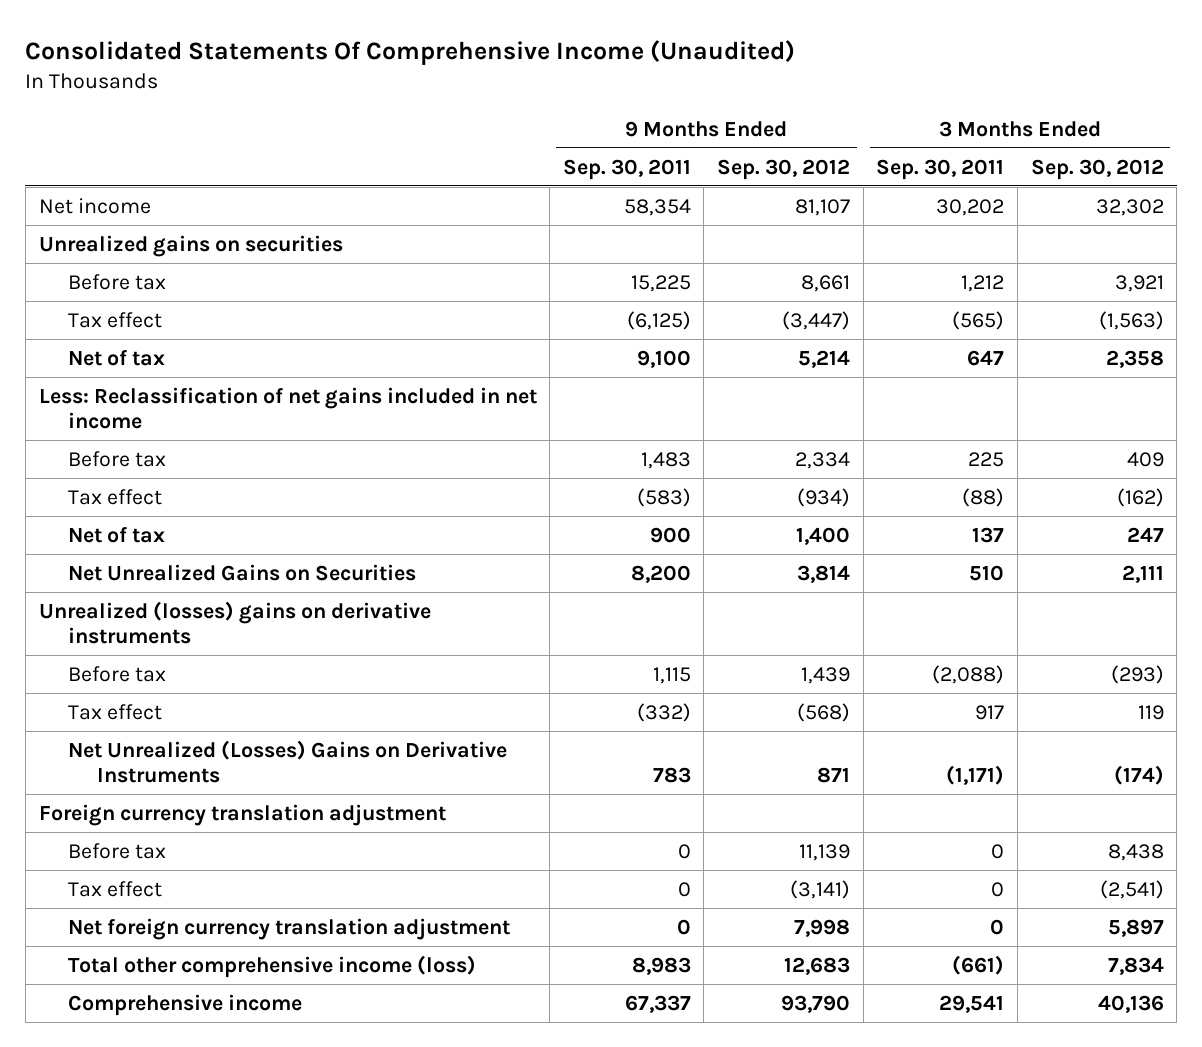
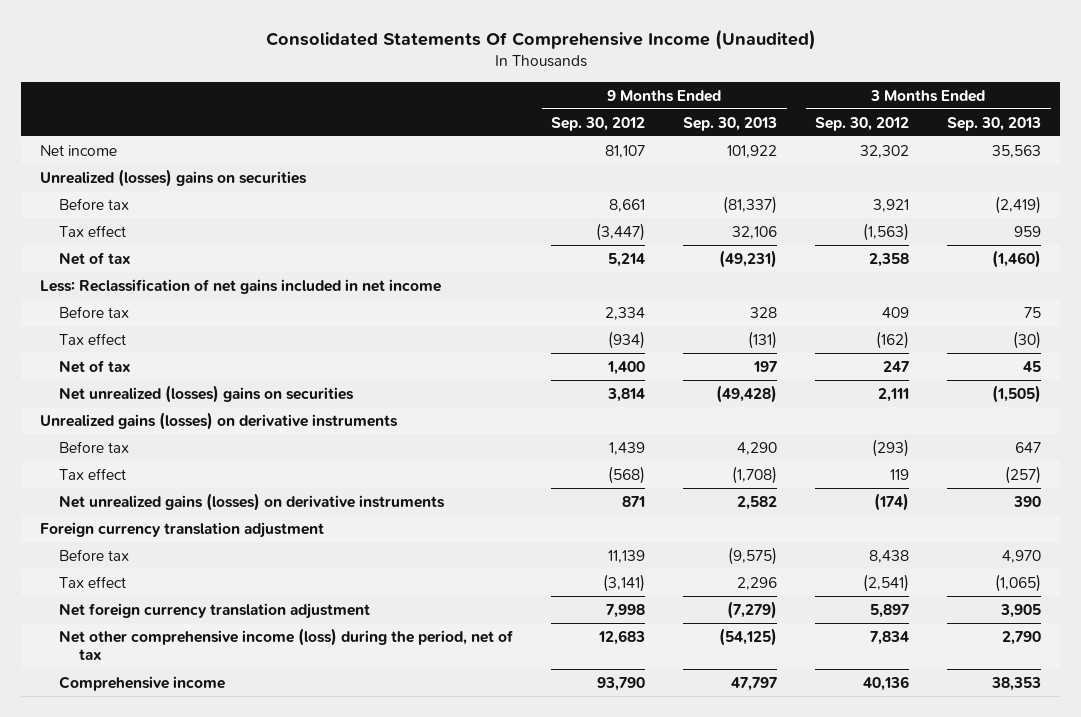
[562,158,691,180] Sep. 30, 2011 -> none
[876,158,1005,180] Sep. 30, 2011 -> none
none -> [683,116,778,131] Sep. 30, 2013
none -> [947,116,1042,131] Sep. 30, 2013
[38,234,343,257] Unrealized gains on securities -> [39,168,307,187] Unrealized (losses) gains on securities
[67,563,416,581] Net Unrealized Gains on Securities -> [59,384,355,403] Net unrealized (losses) gains on securities
[38,600,431,645] Unrealized (losses) gains on derivative instruments -> [39,411,398,430] Unrealized gains (losses) on derivative instruments
[67,739,507,784] Net Unrealized (Losses) Gains on Derivative Instruments -> [59,492,446,511] Net unrealized gains (losses) on derivative instruments
[67,954,476,978] Total other comprehensive income (loss) -> [59,627,514,661] Net other comprehensive income (loss) during the period, net of tax

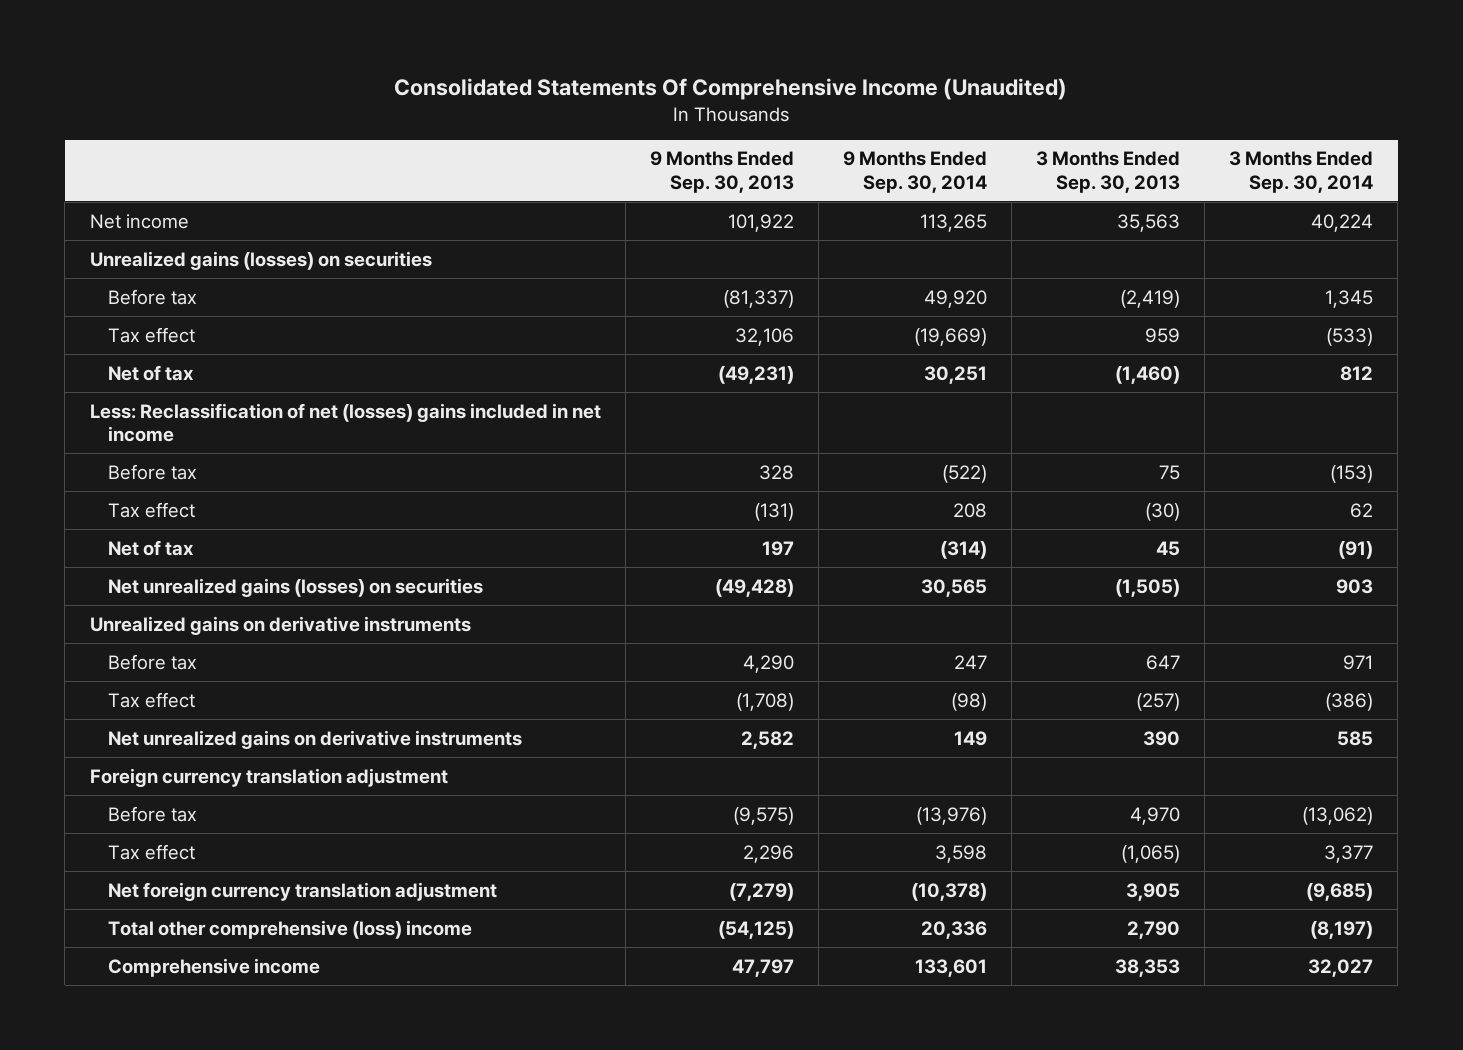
[551,116,646,131] Sep. 30, 2012 -> none
[815,116,910,131] Sep. 30, 2012 -> none
none -> [842,151,987,193] 9 Months Ended Sep. 30, 2014
none -> [1229,151,1374,193] 3 Months Ended Sep. 30, 2014
[39,168,307,187] Unrealized (losses) gains on securities -> [89,250,432,270] Unrealized gains (losses) on securities
[39,278,441,294] Less: Reclassification of net gains included in net income -> [89,402,601,443] Less: Reclassification of net (losses) gains included in net income
[59,384,355,403] Net unrealized (losses) gains on securities -> [108,577,484,597] Net unrealized gains (losses) on securities
[39,411,398,430] Unrealized gains (losses) on derivative instruments -> [89,615,471,635] Unrealized gains on derivative instruments
[59,492,446,511] Net unrealized gains (losses) on derivative instruments -> [108,729,523,749] Net unrealized gains on derivative instruments
[59,627,514,661] Net other comprehensive income (loss) during the period, net of tax -> [108,919,473,939] Total other comprehensive (loss) income

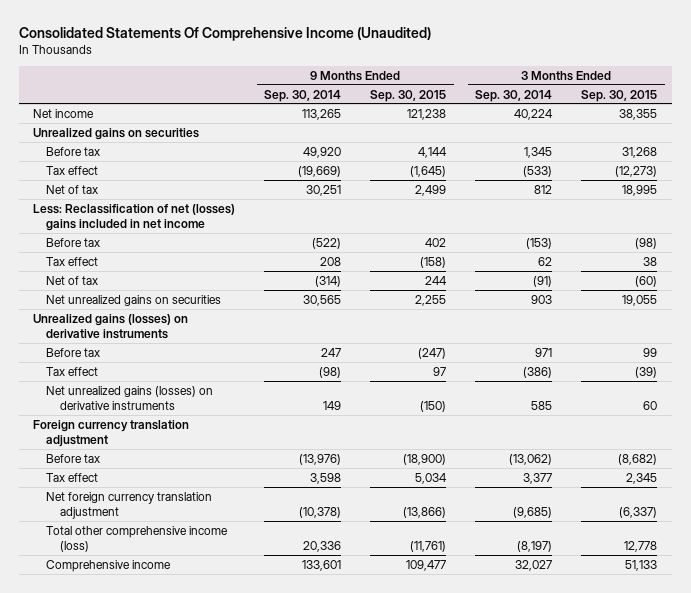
[649,151,794,193] 9 Months Ended Sep. 30, 2013 -> none
[1035,151,1180,193] 3 Months Ended Sep. 30, 2013 -> none
none -> [370,89,447,102] Sep. 30, 2015
none -> [581,89,658,102] Sep. 30, 2015
[89,250,432,270] Unrealized gains (losses) on securities -> [33,127,200,140] Unrealized gains on securities
[108,577,484,597] Net unrealized gains (losses) on securities -> [46,294,222,306] Net unrealized gains on securities
[89,615,471,635] Unrealized gains on derivative instruments -> [33,313,189,340] Unrealized gains (losses) on derivative instruments
[108,729,523,749] Net unrealized gains on derivative instruments -> [46,385,214,411] Net unrealized gains (losses) on derivative instruments
[108,919,473,939] Total other comprehensive (loss) income -> [46,525,229,553] Total other comprehensive income (loss)

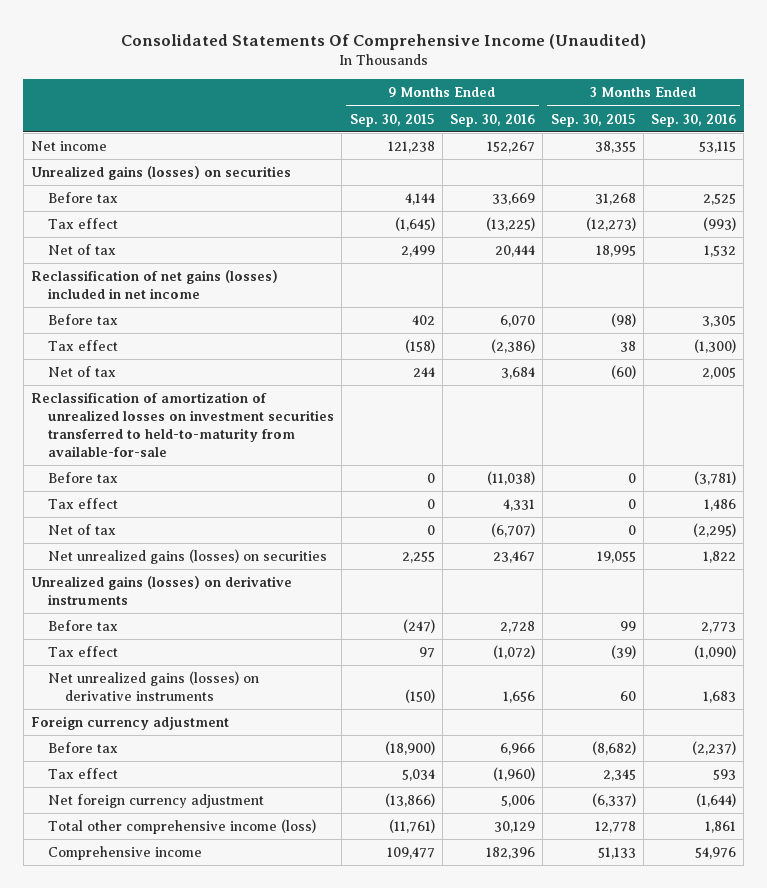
[264,89,342,102] Sep. 30, 2014 -> none
[475,89,553,102] Sep. 30, 2014 -> none
none -> [450,113,536,127] Sep. 30, 2016
none -> [651,113,737,127] Sep. 30, 2016
[33,127,200,140] Unrealized gains on securities -> [31,166,292,181] Unrealized gains (losses) on securities
[33,203,236,232] Less: Reclassification of net (losses) gains included in net income -> [31,270,279,300] Reclassification of net gains (losses) included in net income
none -> [31,392,335,458] Reclassification of amortization of unrealized losses on investment securities transferred to held-to-maturity from available-for-sale
none -> [48,472,119,484] Before tax
none -> [48,498,119,510] Tax effect
none -> [48,524,117,536] Net of tax
[46,294,222,306] Net unrealized gains on securities -> [48,549,328,565] Net unrealized gains (losses) on securities
[33,419,190,448] Foreign currency translation adjustment -> [31,716,230,731] Foreign currency adjustment
[46,491,213,520] Net foreign currency translation adjustment -> [48,794,265,809] Net foreign currency adjustment

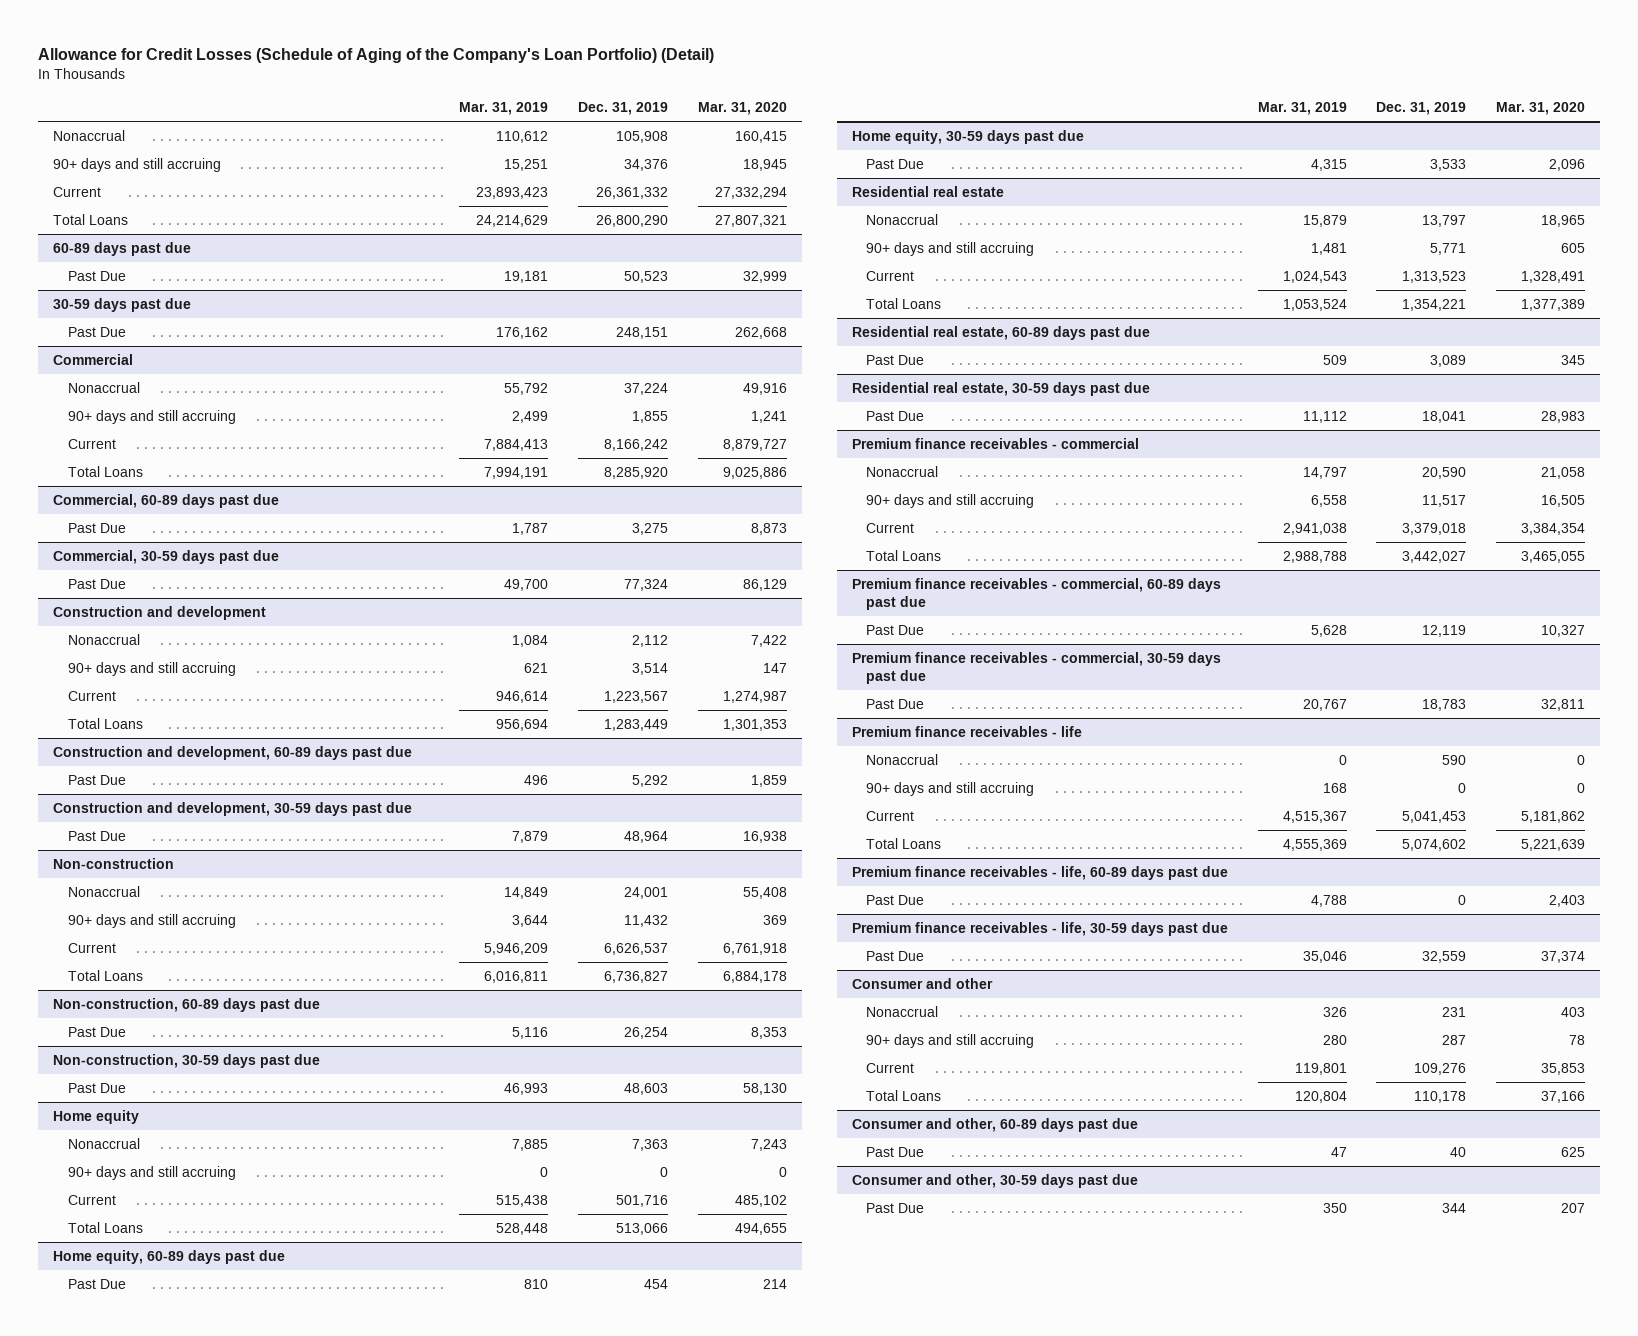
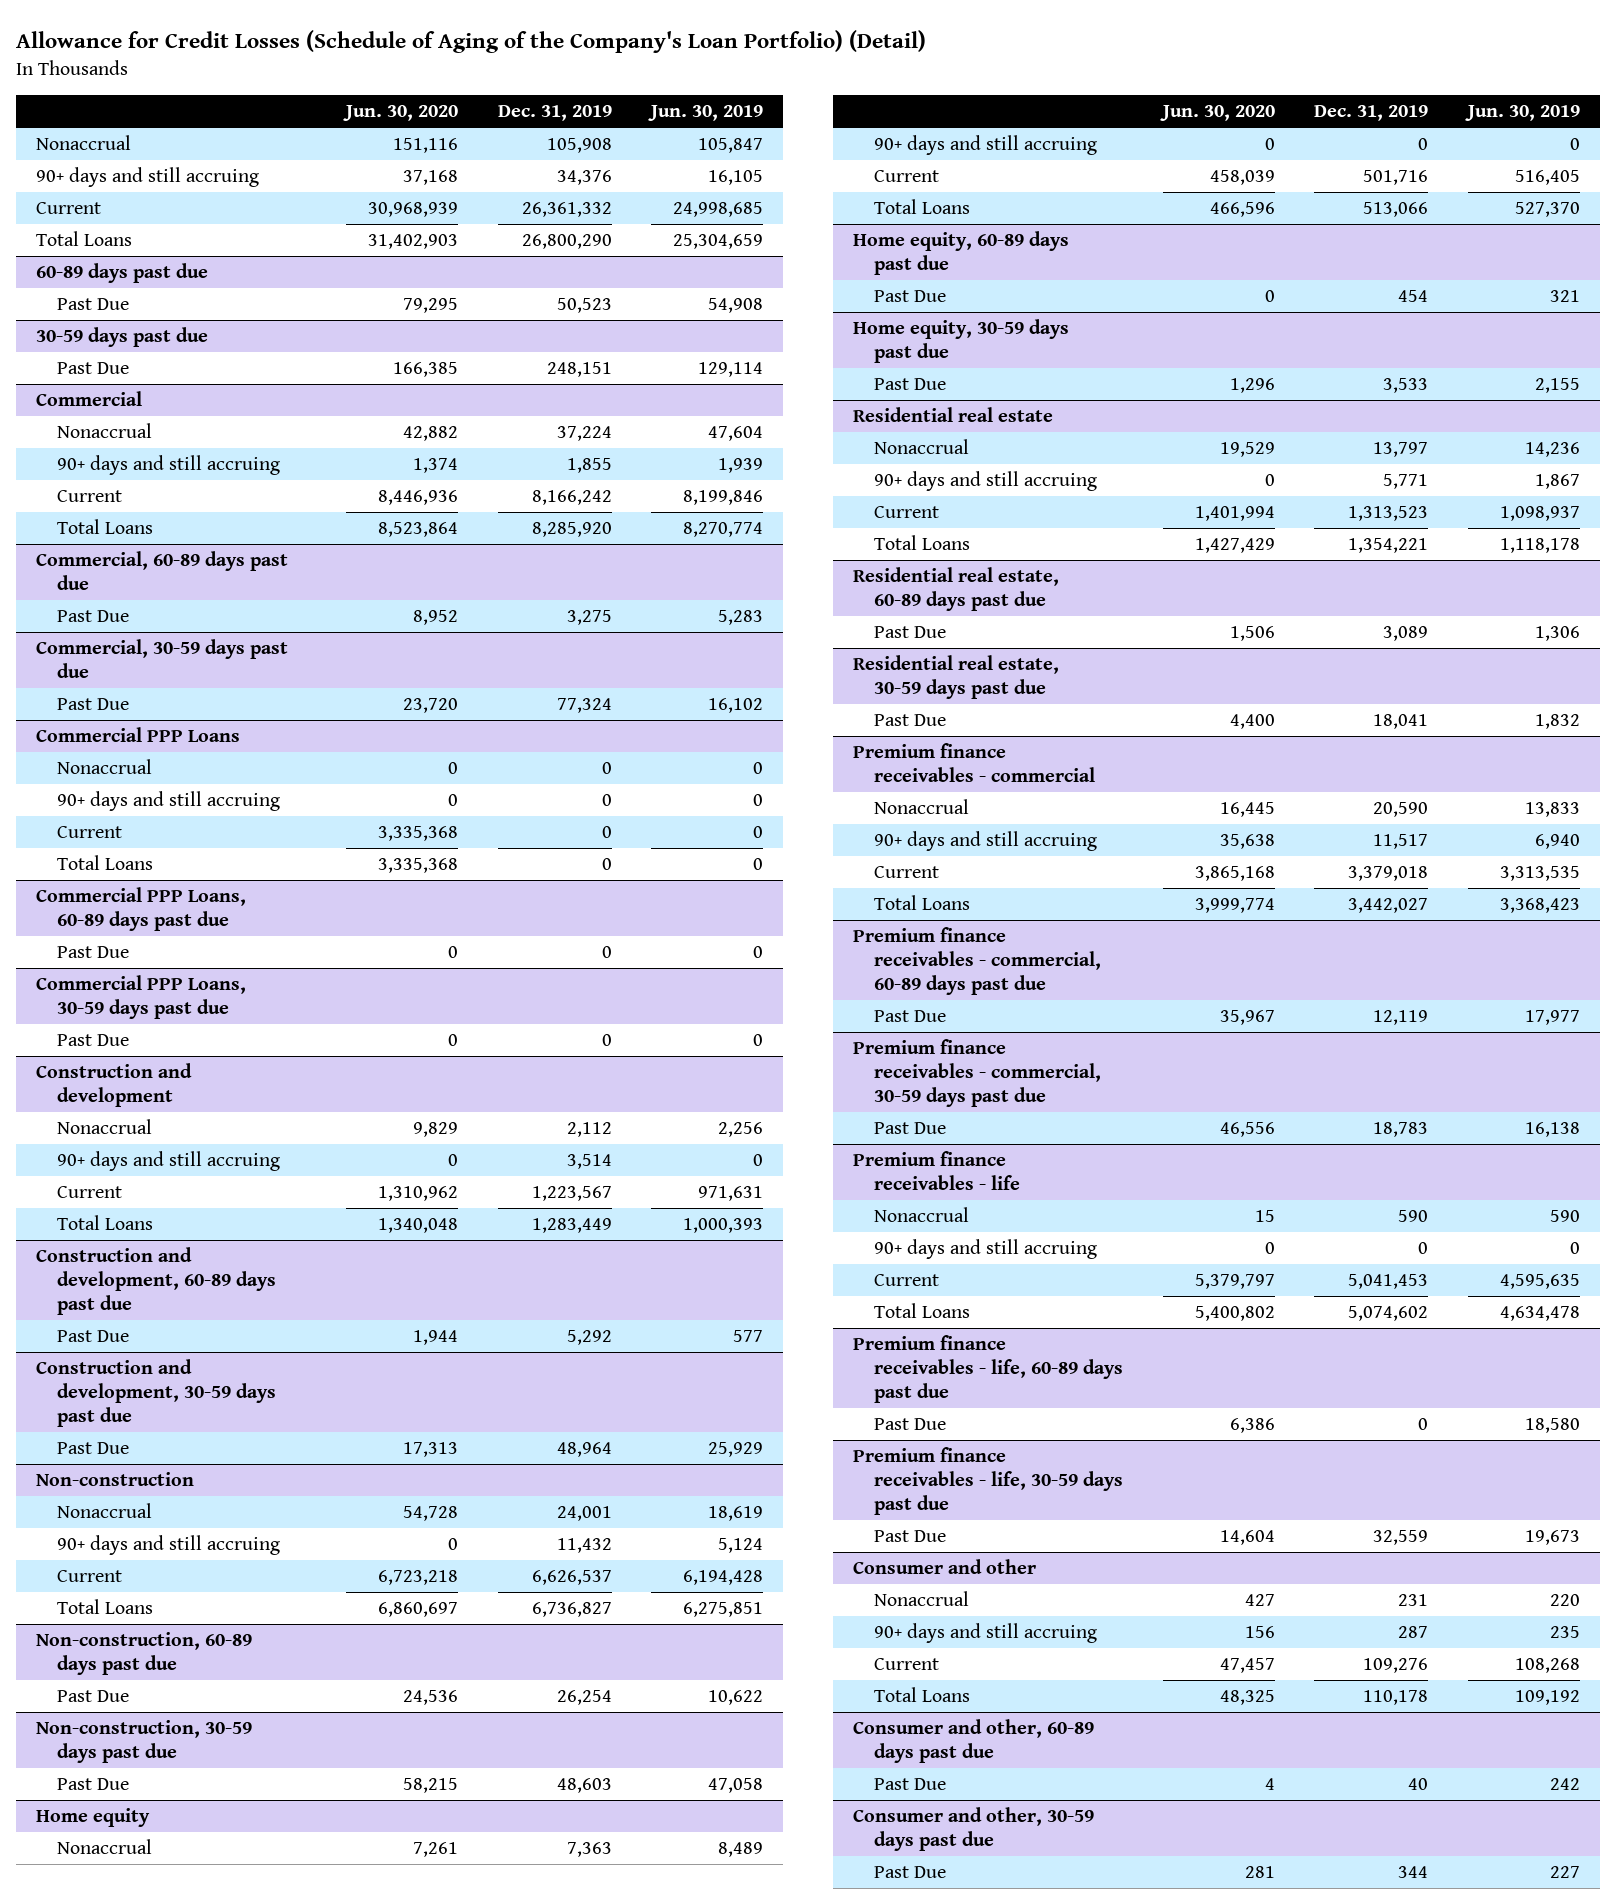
[458,101,548,115] Mar. 31, 2019 -> none
[697,101,787,115] Mar. 31, 2020 -> none
none -> [343,105,459,122] Jun. 30, 2020
none -> [648,105,764,122] Jun. 30, 2019
none -> [36,727,241,743] Commercial PPP Loans
none -> [57,759,153,775] Nonaccrual
none -> [57,791,281,812] 90+ days and still accruing
none -> [57,826,123,839] Current
none -> [57,855,154,871] Total Loans
none -> [36,887,247,932] Commercial PPP Loans, 60-89 days past due
none -> [57,946,130,959] Past Due
none -> [36,975,247,1020] Commercial PPP Loans, 30-59 days past due
none -> [57,1034,130,1047] Past Due

